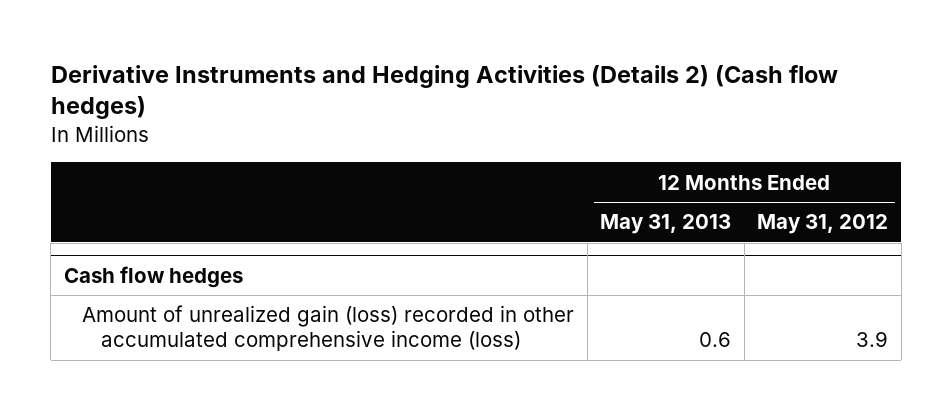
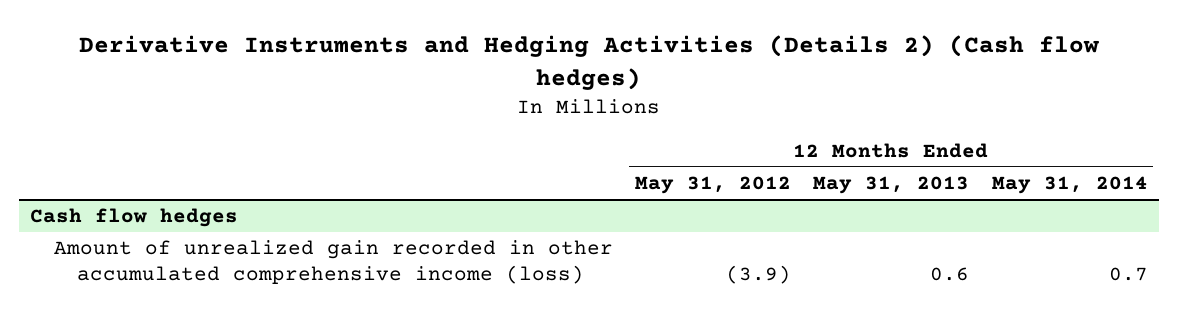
none -> [991,175,1148,194] May 31, 2014
[82,305,575,352] Amount of unrealized gain (loss) recorded in other accumulated comprehensive income (loss) -> [53,240,613,284] Amount of unrealized gain recorded in other accumulated comprehensive income (loss)
[856,331,889,348] 3.9 -> [726,264,792,284] (3.9)

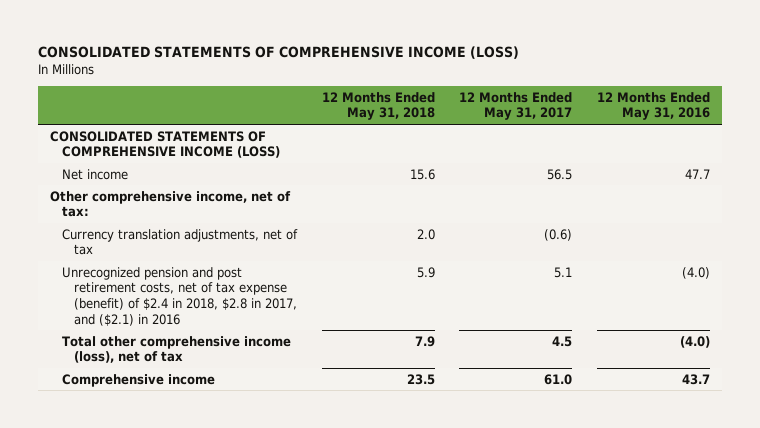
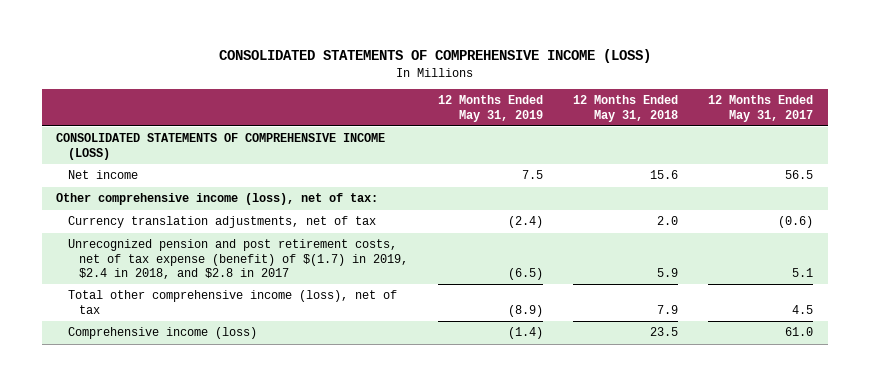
[596,91,710,121] 12 Months Ended May 31, 2016 -> none
none -> [438,95,544,122] 12 Months Ended May 31, 2019
[50,190,292,218] Other comprehensive income, net of tax: -> [56,193,379,206] Other comprehensive income (loss), net of tax:
[62,266,297,326] Unrecognized pension and post retirement costs, net of tax expense (benefit) of $2.4 in 2018, $2.8 in 2017, and ($2.1) in 2016 -> [67,239,409,280] Unrecognized pension and post retirement costs, net of tax expense (benefit) of $(1.7) in 2019, $2.4 in 2018, and $2.8 in 2017
[62,373,216,387] Comprehensive income -> [67,327,257,340] Comprehensive income (loss)

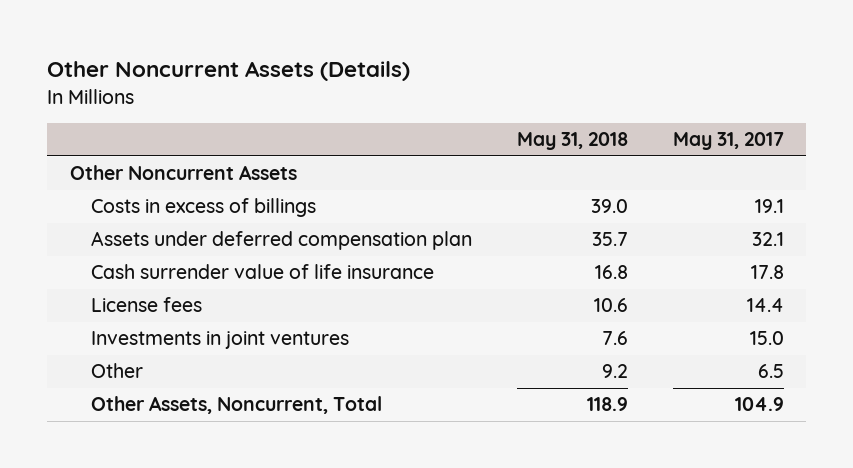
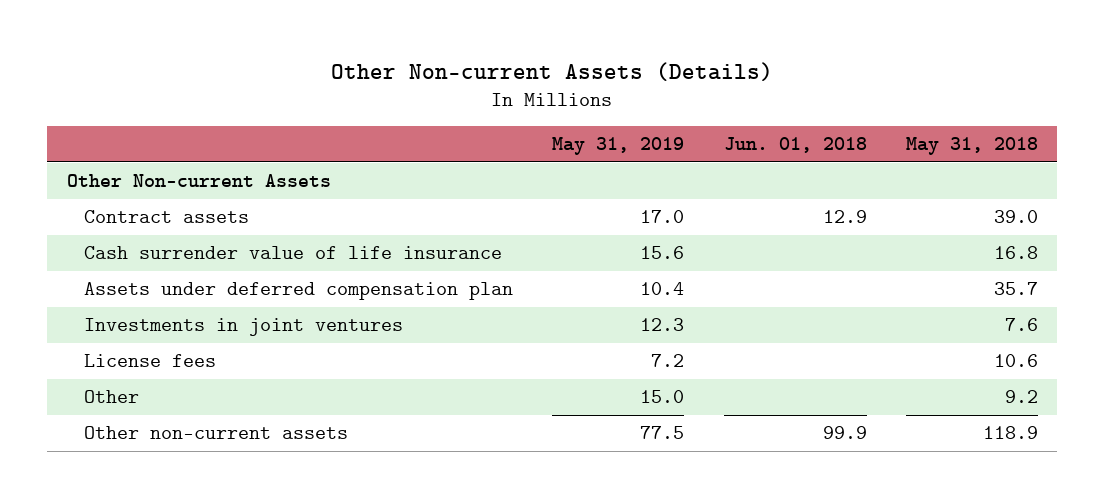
[47,61,411,82] Other Noncurrent Assets (Details) -> [331,61,774,81] Other Non-current Assets (Details)
[672,132,784,151] May 31, 2017 -> none
none -> [552,137,685,156] May 31, 2019
none -> [723,137,867,154] Jun. 01, 2018
[91,198,317,218] Costs in excess of billings -> none
[69,165,297,181] Other Noncurrent Assets -> [66,173,331,187] Other Non-current Assets
none -> [84,209,250,223] Contract assets
[91,231,473,251] Assets under deferred compensation plan -> [84,281,514,300] Assets under deferred compensation plan
[91,297,203,313] License fees -> [84,353,217,367] License fees
[91,396,383,415] Other Assets, Noncurrent, Total -> [84,425,349,439] Other non-current assets

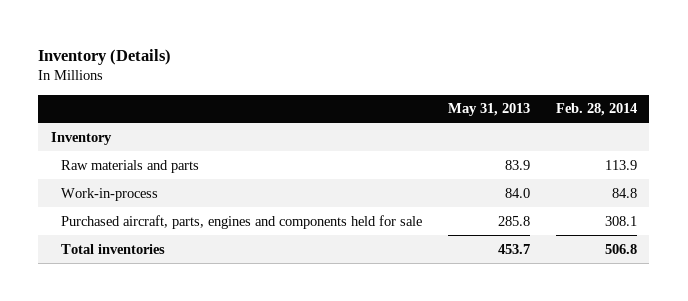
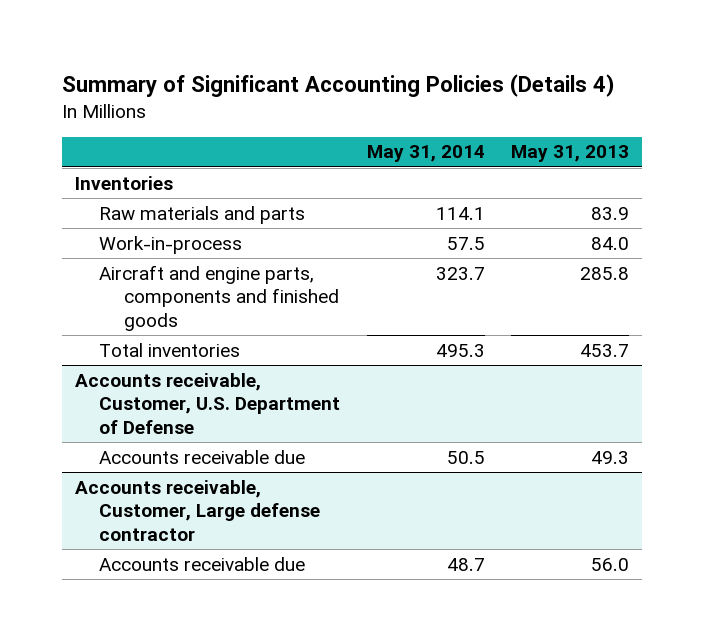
[38,48,172,65] Inventory (Details) -> [62,73,616,97] Summary of Significant Accounting Policies (Details 4)
[555,103,637,117] Feb. 28, 2014 -> none
none -> [366,145,485,163] May 31, 2014
[51,131,113,145] Inventory -> none
none -> [75,175,174,190] Inventories
[61,214,423,229] Purchased aircraft, parts, engines and components held for sale -> [99,264,339,331] Aircraft and engine parts, components and finished goods
none -> [75,372,341,434] Accounts receivable, Customer, U.S. Department of Defense
none -> [99,449,306,464] Accounts receivable due
none -> [75,479,321,541] Accounts receivable, Customer, Large defense contractor
none -> [99,556,306,571] Accounts receivable due

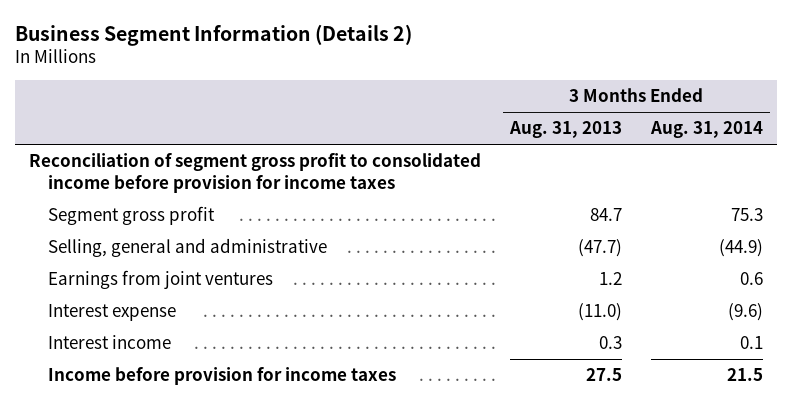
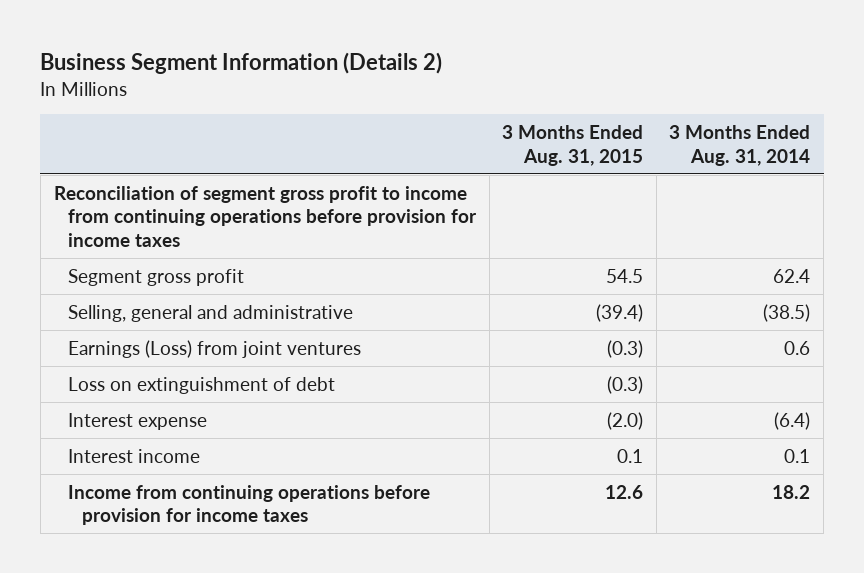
[508,121,622,139] Aug. 31, 2013 -> none
none -> [502,125,644,166] 3 Months Ended Aug. 31, 2015
[29,153,482,193] Reconciliation of segment gross profit to consolidated income before provision for income taxes -> [53,185,477,248] Reconciliation of segment gross profit to income from continuing operations before provision for income taxes
[730,208,763,222] 75.3 -> [773,268,811,283] 62.4
[718,239,763,258] (44.9) -> [763,303,811,322] (38.5)
[47,270,273,290] Earnings from joint ventures -> [67,339,361,358] Earnings (Loss) from joint ventures
none -> [67,376,335,394] Loss on extinguishment of debt
[727,303,763,322] (9.6) -> [774,411,811,430] (6.4)
[47,367,396,386] Income before provision for income taxes -> [67,484,430,526] Income from continuing operations before provision for income taxes
[726,368,763,382] 21.5 -> [772,484,811,499] 18.2

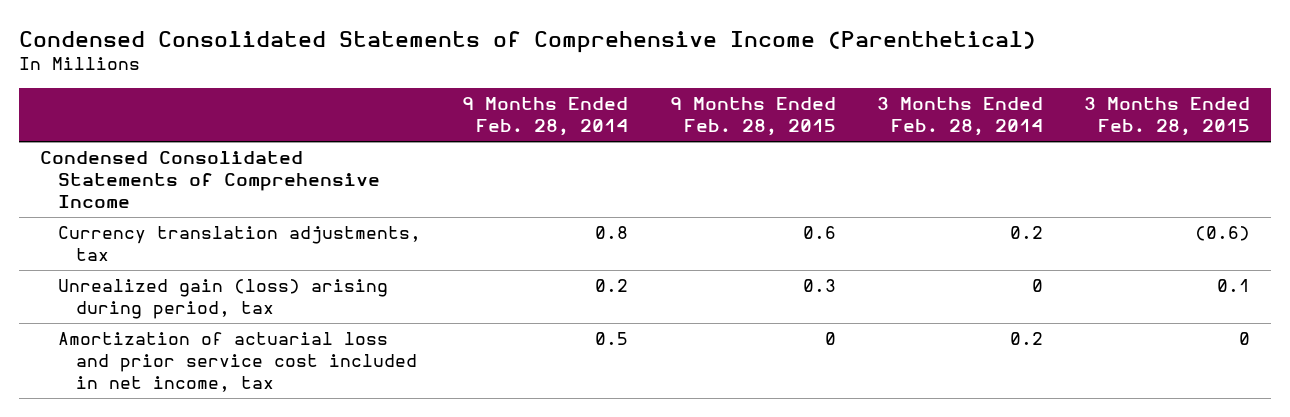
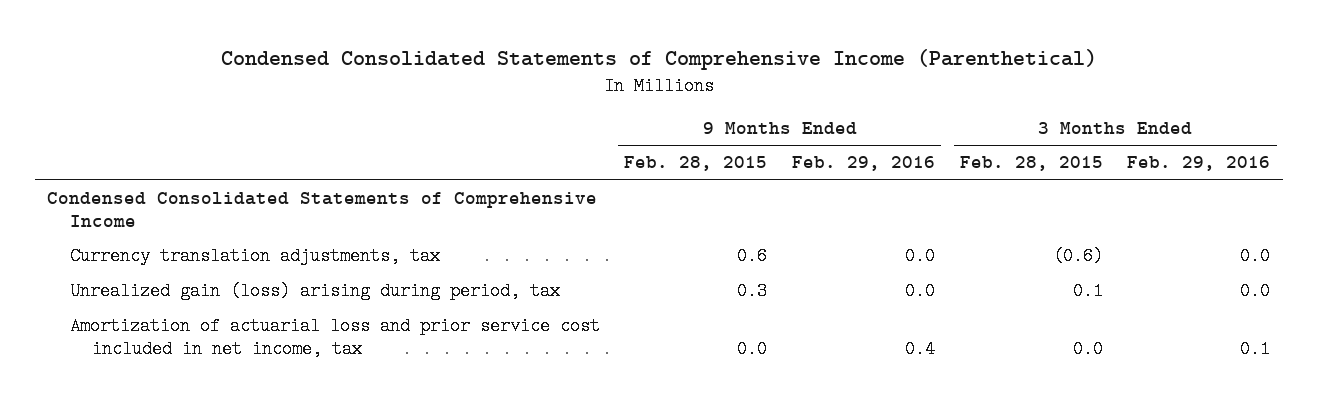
[462,97,629,137] 9 Months Ended Feb. 28, 2014 -> none
[876,97,1043,137] 3 Months Ended Feb. 28, 2014 -> none
none -> [792,156,936,172] Feb. 29, 2016
none -> [1127,156,1271,172] Feb. 29, 2016
[824,332,836,346] 0 -> [737,339,768,358] 0.0
[1239,332,1251,346] 0 -> [1072,339,1103,358] 0.0

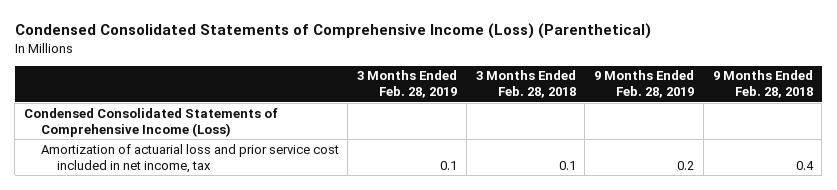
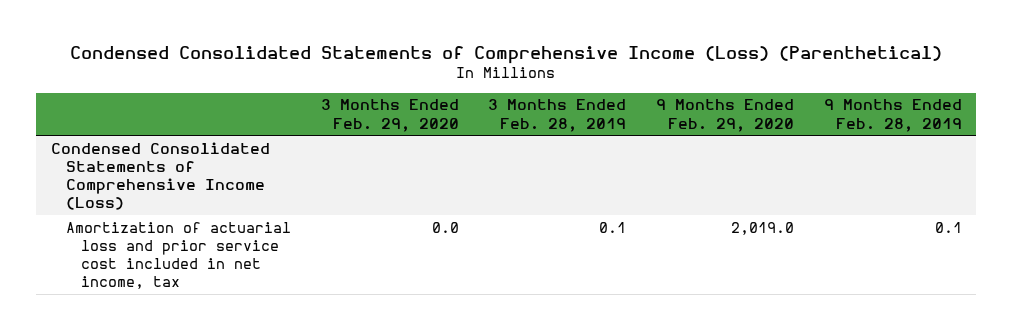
[475,70,576,99] 3 Months Ended Feb. 28, 2018 -> none
[712,70,813,99] 9 Months Ended Feb. 28, 2018 -> none
none -> [320,99,459,132] 3 Months Ended Feb. 29, 2020
none -> [655,99,794,132] 9 Months Ended Feb. 29, 2020
[677,160,695,170] 0.2 -> [934,221,962,233] 0.1

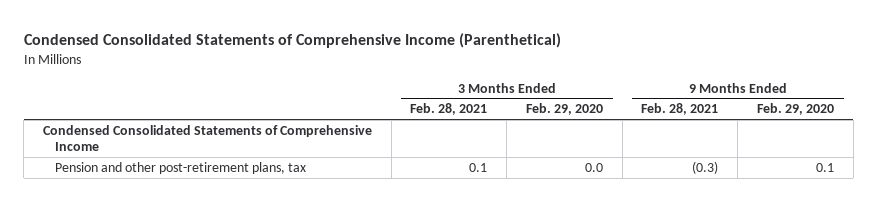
[70,45,943,64] Condensed Consolidated Statements of Comprehensive Income (Loss) (Parenthetical) -> [23,33,561,49] Condensed Consolidated Statements of Comprehensive Income (Parenthetical)
[488,99,627,132] 3 Months Ended Feb. 28, 2019 -> none
[823,99,962,132] 9 Months Ended Feb. 28, 2019 -> none
none -> [410,103,488,116] Feb. 28, 2021
none -> [641,103,719,116] Feb. 28, 2021
[66,221,292,290] Amortization of actuarial loss and prior service cost included in net income, tax -> none
[50,141,270,211] Condensed Consolidated Statements of Comprehensive Income (Loss) -> [42,124,372,151] Condensed Consolidated Statements of Comprehensive Income
none -> [54,161,306,174] Pension and other post-retirement plans, tax

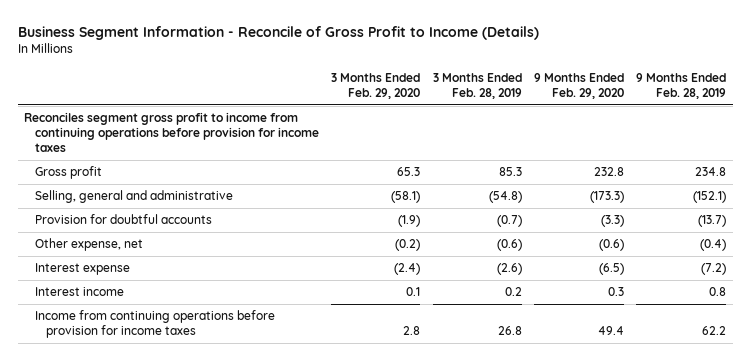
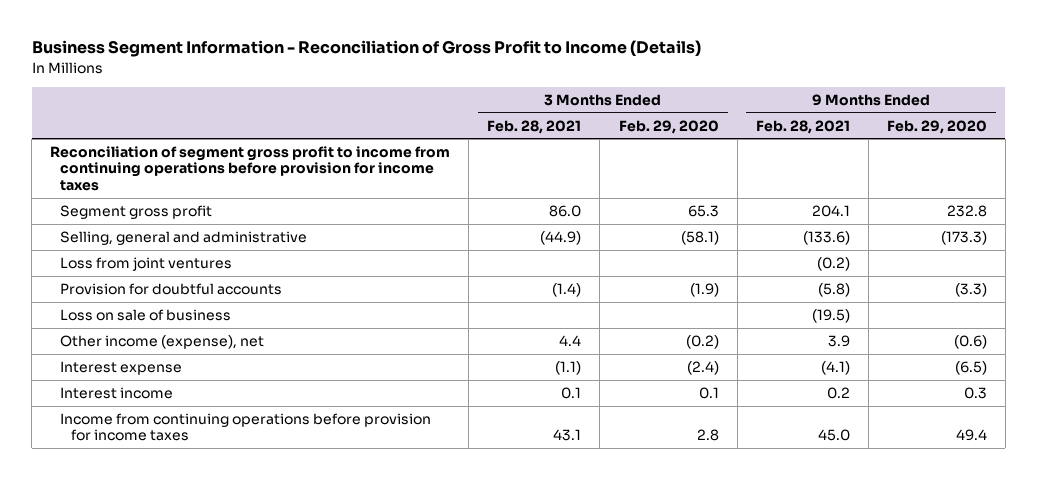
[17,25,539,40] Business Segment Information - Reconcile of Gross Profit to Income (Details) -> [31,40,701,58] Business Segment Information - Reconciliation of Gross Profit to Income (Details)
[432,73,522,99] 3 Months Ended Feb. 28, 2019 -> none
[636,73,727,99] 9 Months Ended Feb. 28, 2019 -> none
none -> [487,119,582,134] Feb. 28, 2021
none -> [755,119,850,134] Feb. 28, 2021
[24,112,319,153] Reconciles segment gross profit to income from continuing operations before provision for income taxes -> [50,146,451,191] Reconciliation of segment gross profit to income from continuing operations before provision for income taxes
[34,166,102,180] Gross profit -> [60,205,213,220] Segment gross profit
none -> [60,257,233,272] Loss from joint ventures
none -> [60,309,232,322] Loss on sale of business
[34,238,143,252] Other expense, net -> [60,335,265,350] Other income (expense), net

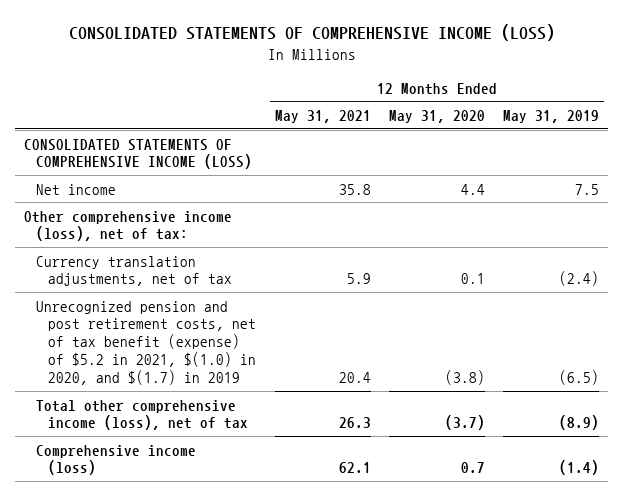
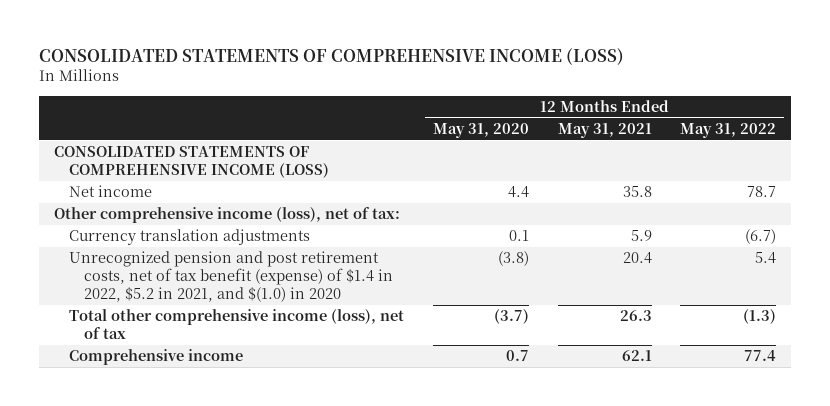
[503,109,600,123] May 31, 2019 -> none
none -> [680,122,777,138] May 31, 2022
[36,255,233,287] Currency translation adjustments, net of tax -> [68,229,310,246] Currency translation adjustments
[36,300,257,385] Unrecognized pension and post retirement costs, net of tax benefit (expense) of $5.2 in 2021, $(1.0) in 2020, and $(1.7) in 2019 -> [68,251,393,302] Unrecognized pension and post retirement costs, net of tax benefit (expense) of $1.4 in 2022, $5.2 in 2021, and $(1.0) in 2020
[36,444,197,476] Comprehensive income (loss) -> [68,349,243,366] Comprehensive income

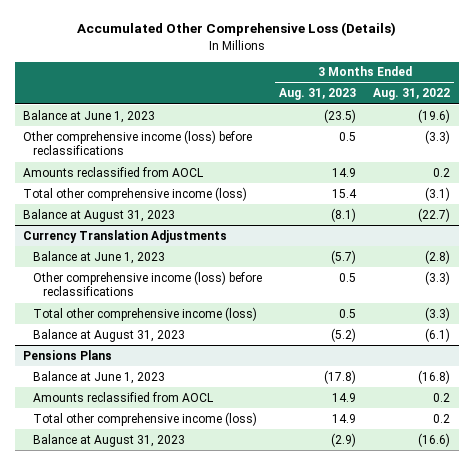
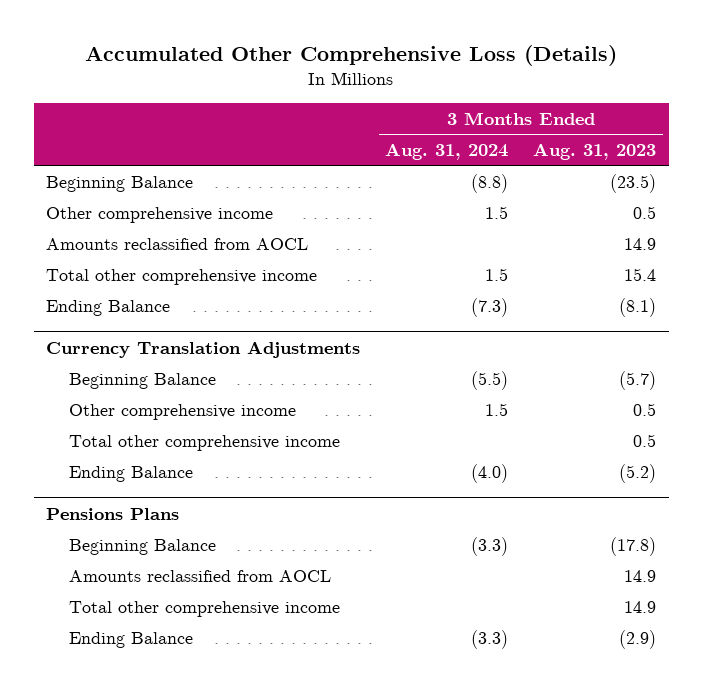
[373,88,451,101] Aug. 31, 2022 -> none
none -> [385,142,509,160] Aug. 31, 2024
[23,109,156,123] Balance at June 1, 2023 -> [46,175,194,192] Beginning Balance
[23,129,253,156] Other comprehensive income (loss) before reclassifications -> [46,206,274,223] Other comprehensive income
[23,186,248,201] Total other comprehensive income (loss) -> [46,268,318,285] Total other comprehensive income
[23,208,176,222] Balance at August 31, 2023 -> [46,299,171,316] Ending Balance
[33,250,166,264] Balance at June 1, 2023 -> [68,372,216,389] Beginning Balance
[33,270,263,297] Other comprehensive income (loss) before reclassifications -> [68,403,296,420] Other comprehensive income
[33,306,258,321] Total other comprehensive income (loss) -> [68,434,340,451] Total other comprehensive income
[33,328,186,342] Balance at August 31, 2023 -> [68,465,193,482] Ending Balance
[33,370,166,384] Balance at June 1, 2023 -> [68,538,216,555] Beginning Balance
[33,411,258,426] Total other comprehensive income (loss) -> [68,600,340,617] Total other comprehensive income
[33,433,186,447] Balance at August 31, 2023 -> [68,631,193,648] Ending Balance

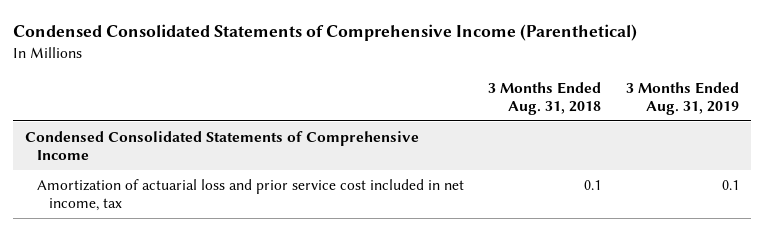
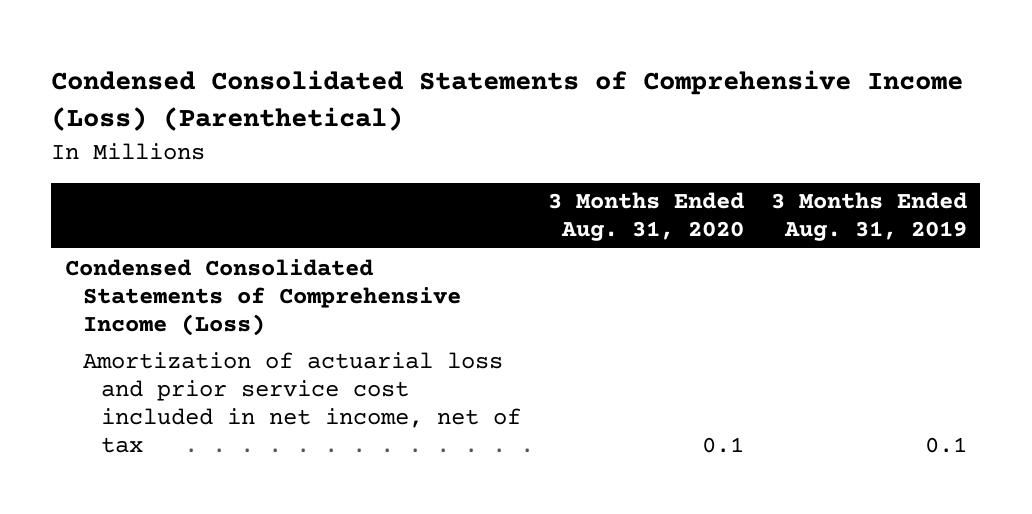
[12,23,637,41] Condensed Consolidated Statements of Comprehensive Income (Parenthetical) -> [51,69,964,132] Condensed Consolidated Statements of Comprehensive Income (Loss) (Parenthetical)
[488,81,602,115] 3 Months Ended Aug. 31, 2018 -> none
none -> [547,192,744,242] 3 Months Ended Aug. 31, 2020
[25,130,420,160] Condensed Consolidated Statements of Comprehensive Income -> [64,258,461,336] Condensed Consolidated Statements of Comprehensive Income (Loss)
[36,178,464,211] Amortization of actuarial loss and prior service cost included in net income, tax -> [82,351,522,453] Amortization of actuarial loss and prior service cost included in net income, net of tax

